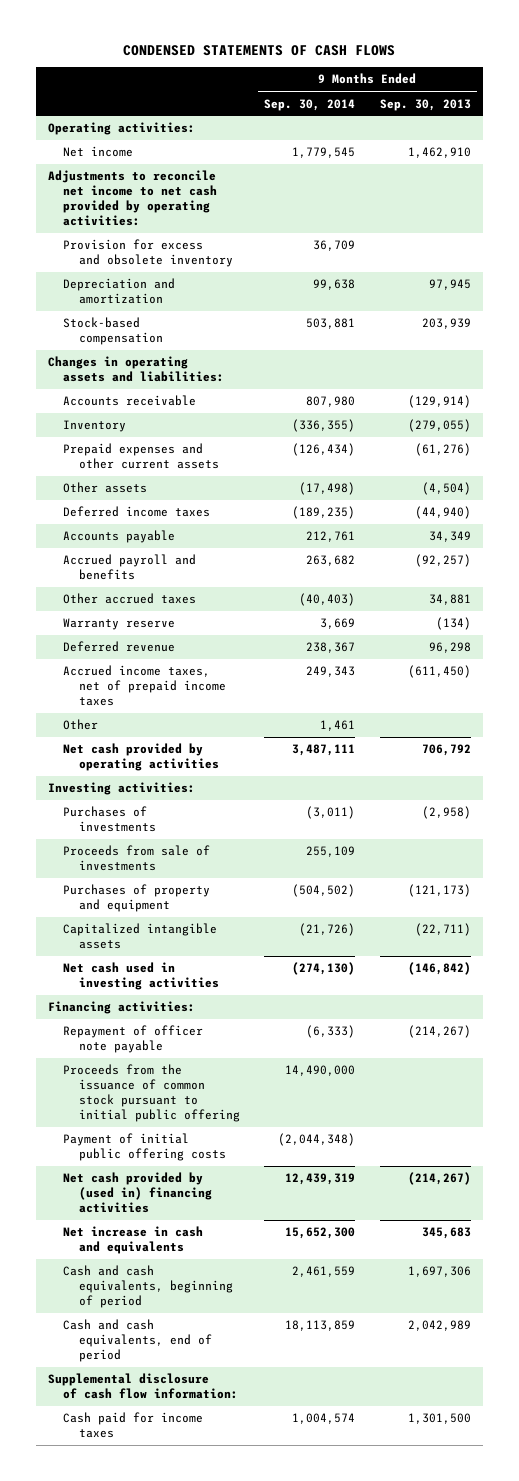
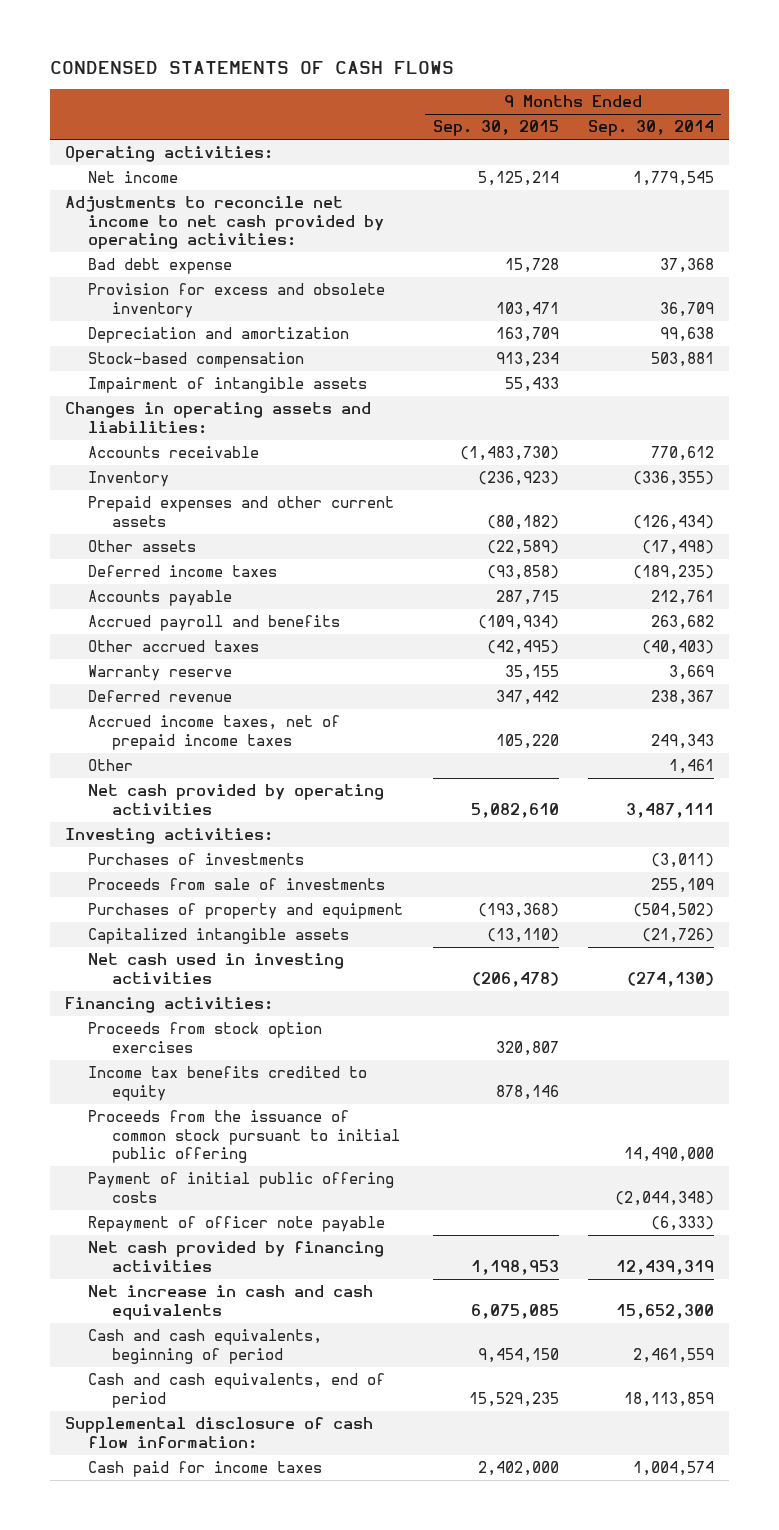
[379,98,471,111] Sep. 30, 2013 -> none
none -> [432,120,559,137] Sep. 30, 2015
none -> [88,258,233,275] Bad debt expense
none -> [88,377,368,394] Impairment of intangible assets
[306,396,356,408] 807,980 -> [650,446,714,462] 770,612
none -> [88,1022,323,1053] Proceeds from stock option exercises
none -> [88,1066,368,1101] Income tax benefits credited to equity
[63,1025,204,1054] Repayment of officer note payable -> [88,1216,386,1233] Repayment of officer note payable
[63,1172,212,1214] Net cash provided by (used in) financing activities -> [88,1241,385,1272] Net cash provided by financing activities
[63,1226,204,1255] Net increase in cash and equivalents -> [88,1285,374,1320] Net increase in cash and cash equivalents

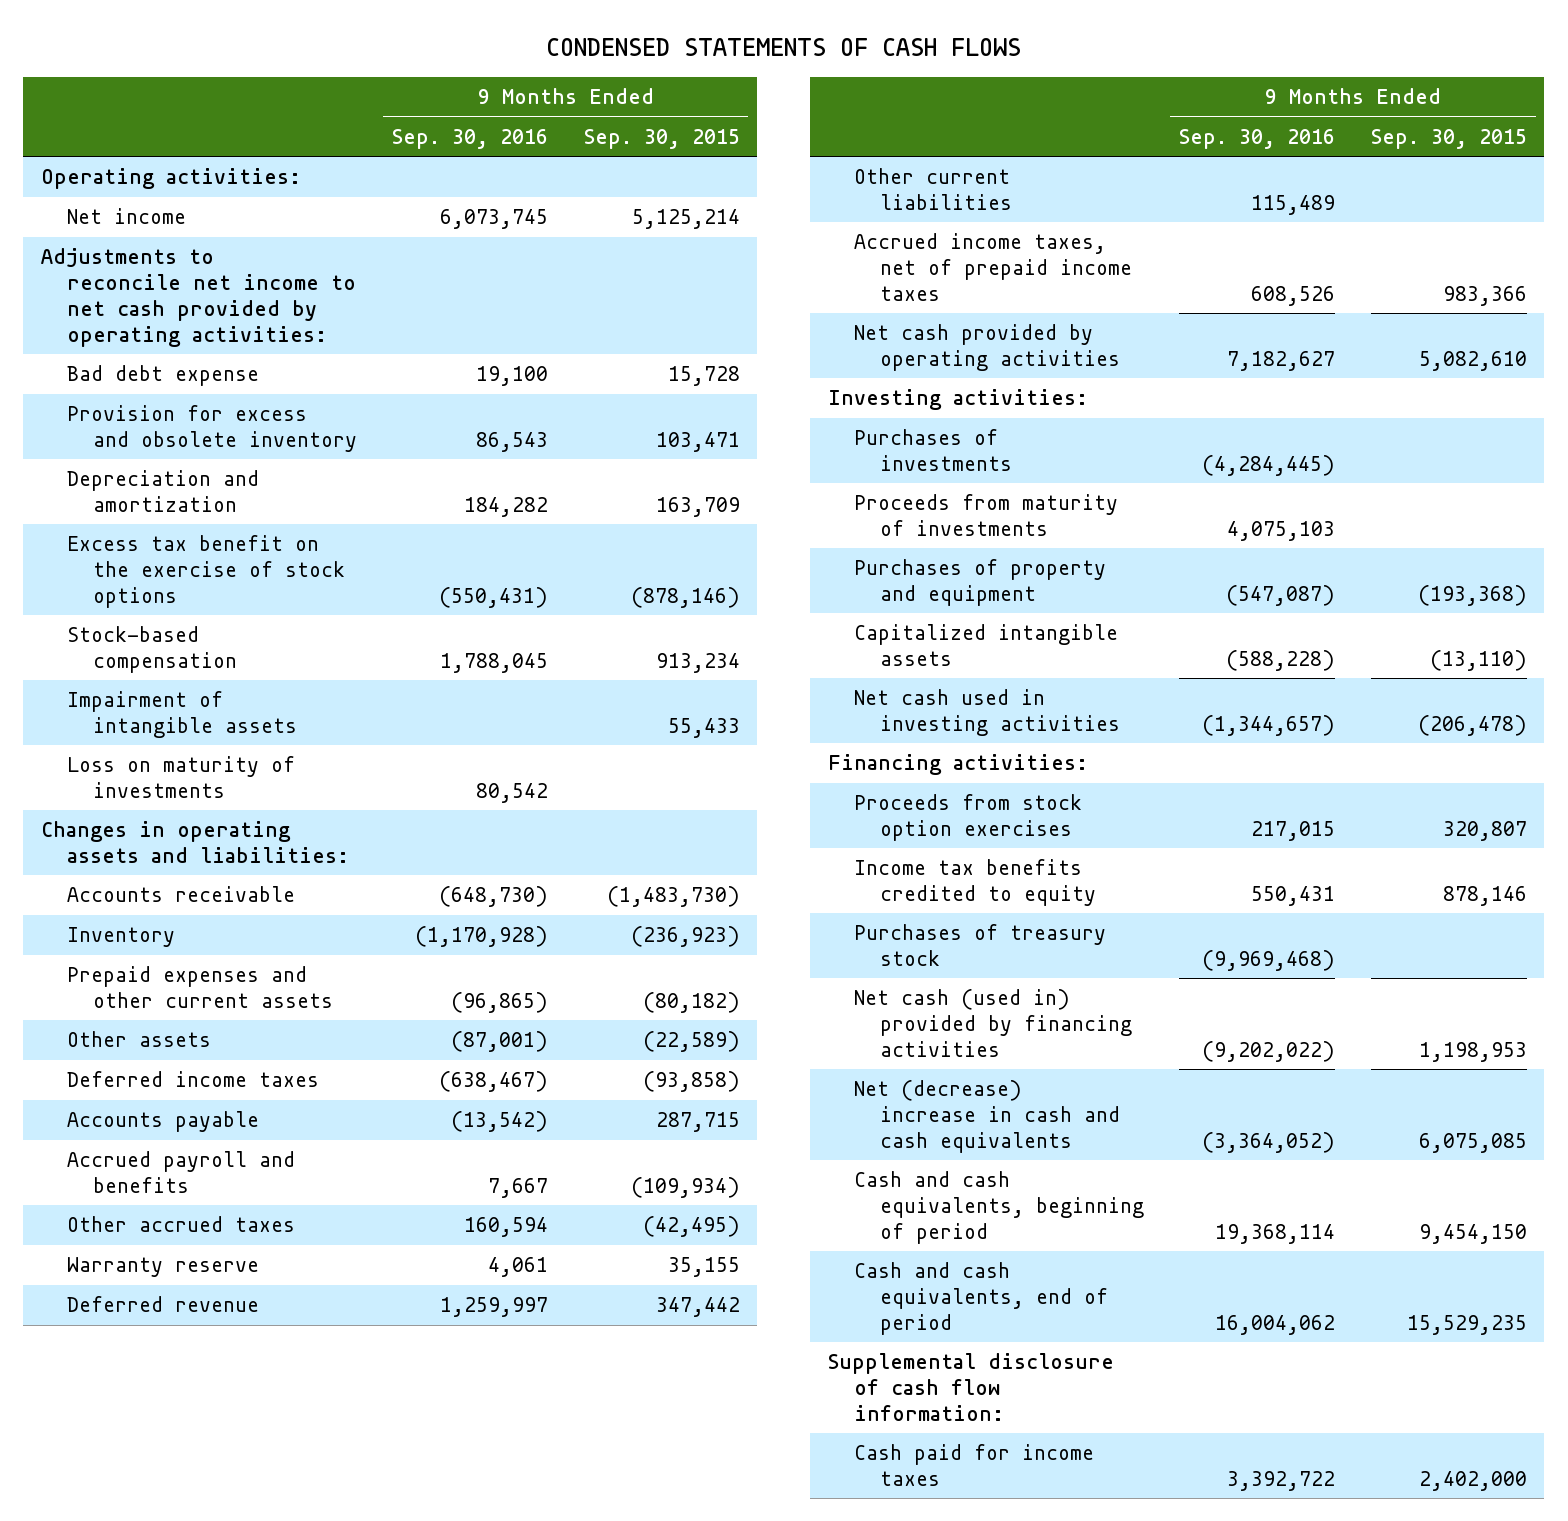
[587,120,714,137] Sep. 30, 2014 -> none
none -> [392,128,549,149] Sep. 30, 2016
none -> [66,535,345,608] Excess tax benefit on the exercise of stock options
none -> [66,756,295,798] Loss on maturity of investments
[88,759,134,772] Other -> none
none -> [853,168,1012,210] Other current liabilities
[495,733,559,749] 105,220 -> [1442,285,1527,306] 983,366
[88,878,386,891] Proceeds from sale of investments -> [853,494,1118,536] Proceeds from maturity of investments
[88,1110,400,1164] Proceeds from the issuance of common stock pursuant to initial public offering -> none
[88,1172,395,1203] Payment of initial public offering costs -> none
[88,1216,386,1233] Repayment of officer note payable -> none
none -> [853,924,1106,966] Purchases of treasury stock
[88,1241,385,1272] Net cash provided by financing activities -> [853,989,1132,1057] Net cash (used in) provided by financing activities
[88,1285,374,1320] Net increase in cash and cash equivalents -> [853,1080,1120,1153] Net (decrease) increase in cash and cash equivalents

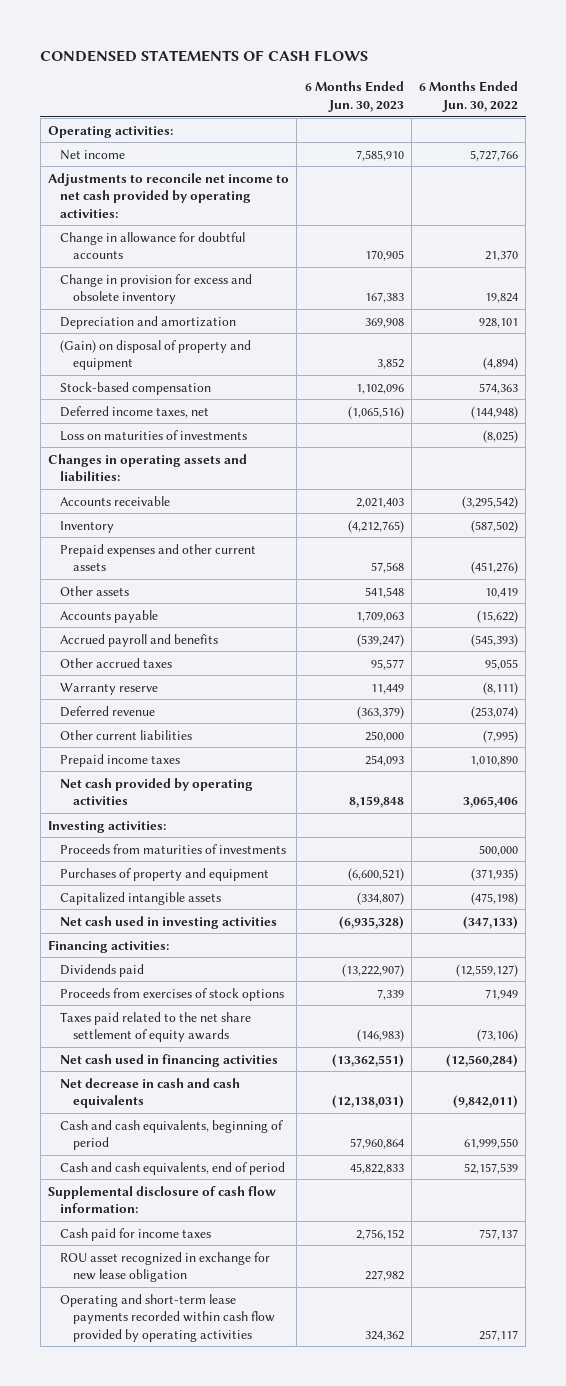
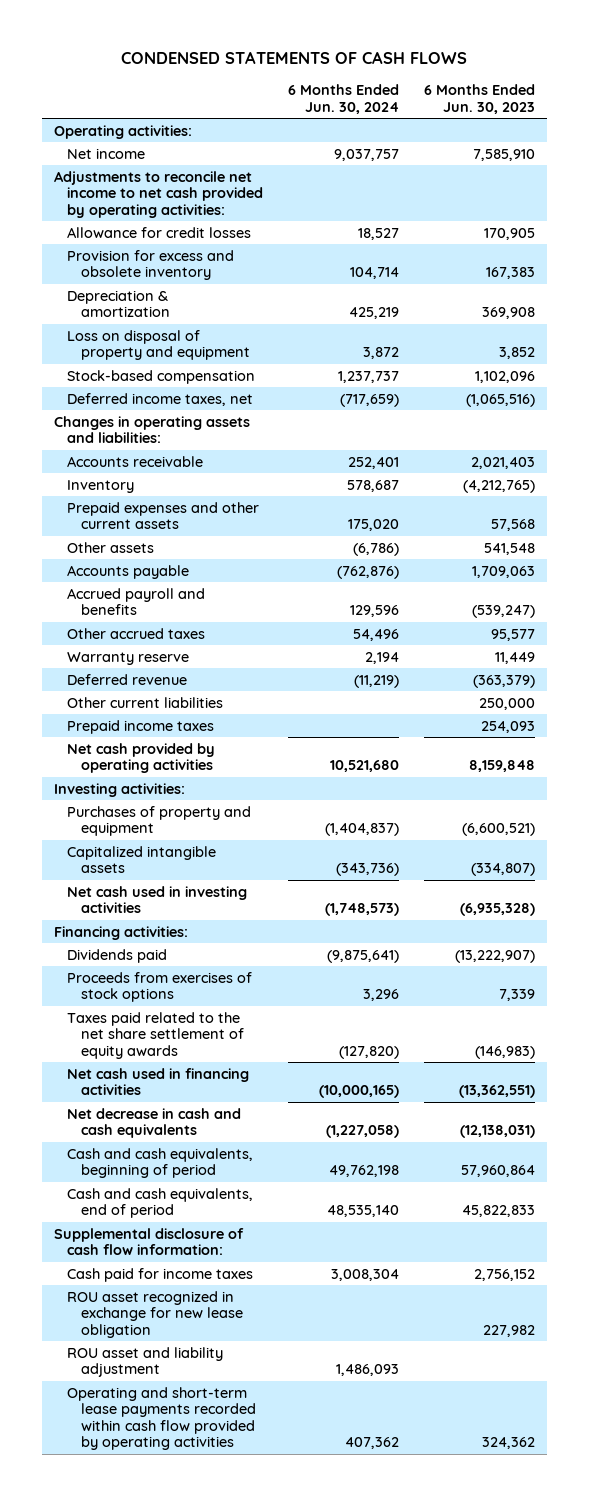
[419,81,519,112] 6 Months Ended Jun. 30, 2022 -> none
none -> [288,84,400,114] 6 Months Ended Jun. 30, 2024
[60,231,246,260] Change in allowance for doubtful accounts -> [67,226,252,238] Allowance for credit losses
[60,273,253,305] Change in provision for excess and obsolete inventory -> [67,249,235,281] Provision for excess and obsolete inventory
[60,315,237,329] Depreciation and amortization -> [67,289,170,318] Depreciation & amortization
[60,339,252,371] (Gain) on disposal of property and equipment -> [67,329,250,361] Loss on disposal of property and equipment
[60,429,248,441] Loss on maturities of investments -> none
[60,843,287,854] Proceeds from maturities of investments -> none
none -> [67,1346,224,1378] ROU asset and liability adjustment

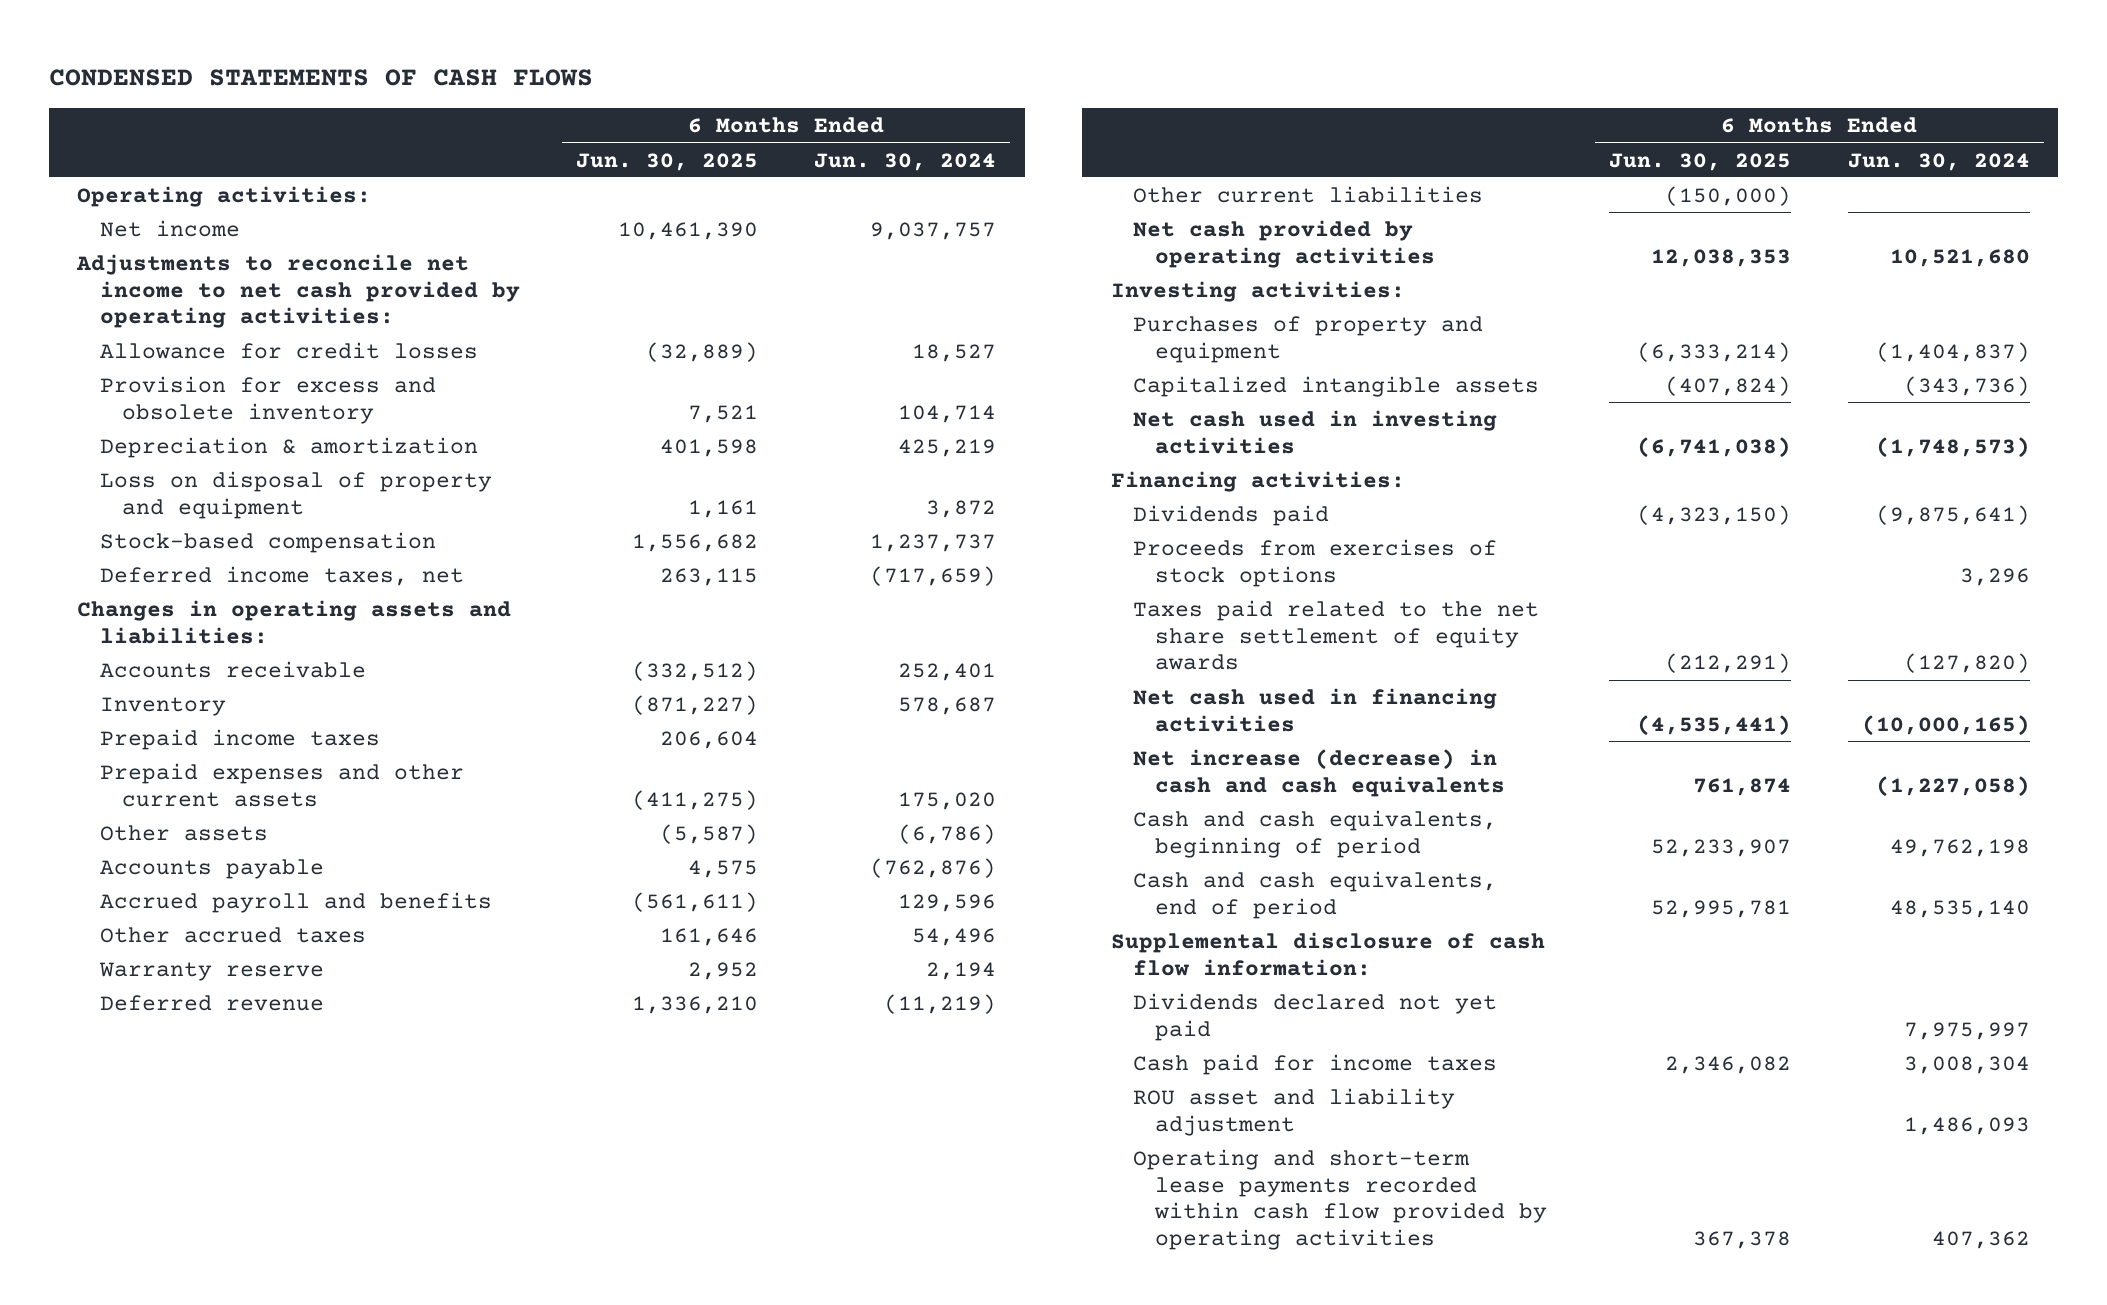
[423,84,535,114] 6 Months Ended Jun. 30, 2023 -> none
none -> [576,152,759,171] Jun. 30, 2025
[67,719,215,734] Prepaid income taxes -> [99,728,380,750] Prepaid income taxes
[67,1107,242,1139] Net decrease in cash and cash equivalents -> [1132,748,1506,797] Net increase (decrease) in cash and cash equivalents
none -> [1132,992,1497,1041] Dividends declared not yet paid
[67,1290,243,1338] ROU asset recognized in exchange for new lease obligation -> none

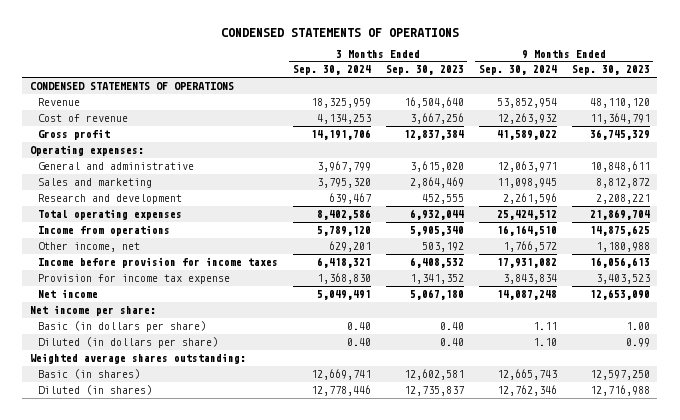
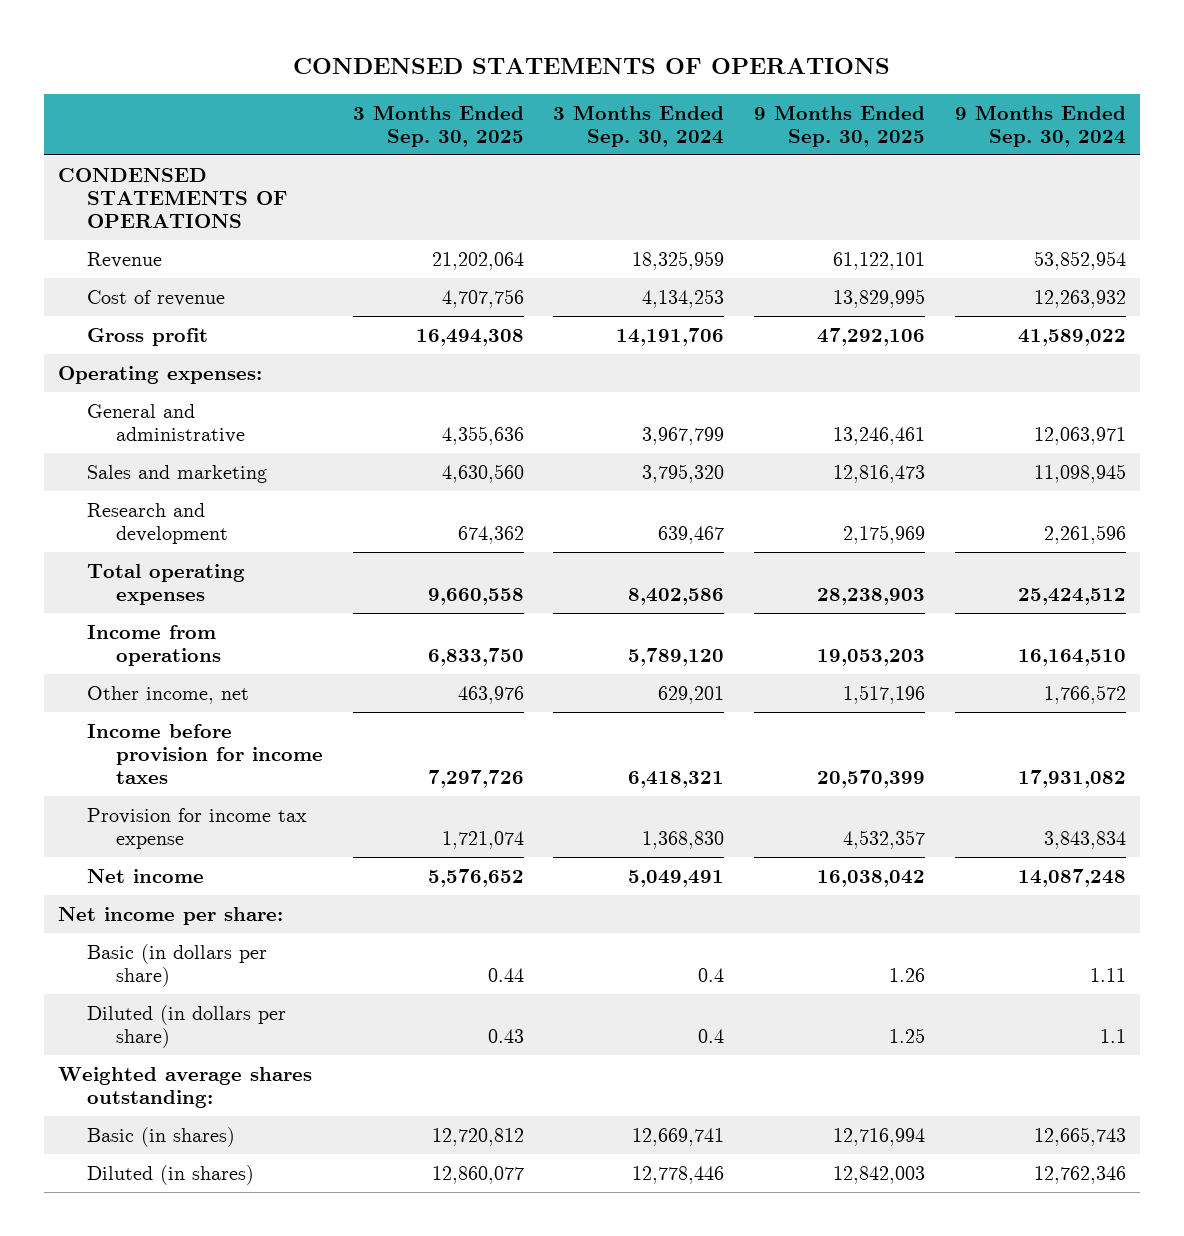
[385,65,464,76] Sep. 30, 2023 -> none
[571,65,650,76] Sep. 30, 2023 -> none
none -> [352,104,524,147] 3 Months Ended Sep. 30, 2025
none -> [753,104,925,147] 9 Months Ended Sep. 30, 2025
[346,322,371,331] 0.40 -> [698,967,725,982] 0.4
[346,338,371,347] 0.40 -> [698,1028,725,1043] 0.4
[532,338,557,347] 1.10 -> [1099,1028,1126,1043] 1.1

